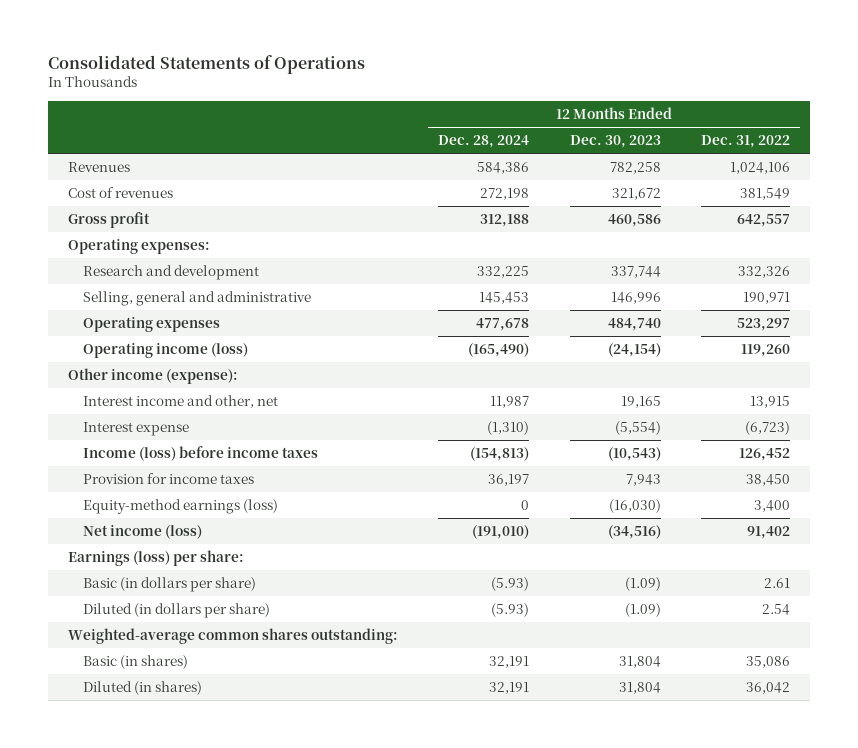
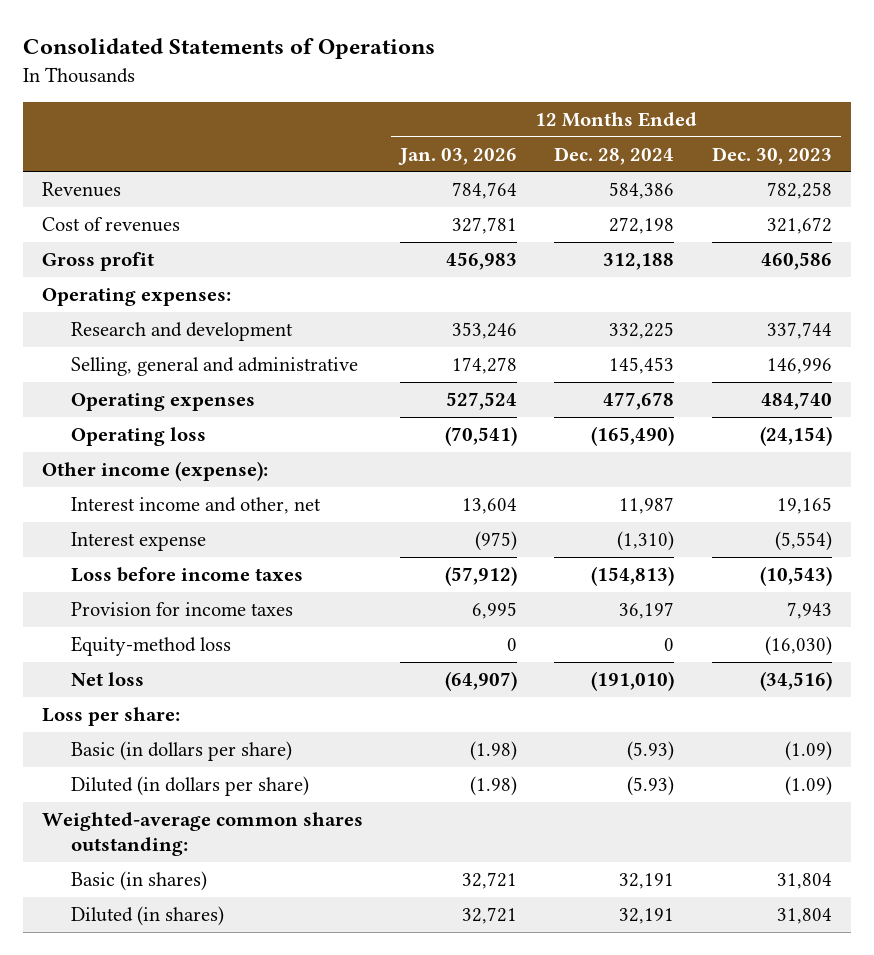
[701,135,791,149] Dec. 31, 2022 -> none
none -> [398,147,518,165] Jan. 03, 2026
[83,343,249,359] Operating income (loss) -> [70,426,206,446] Operating loss
[83,446,319,462] Income (loss) before income taxes -> [70,566,303,582] Loss before income taxes
[83,499,279,515] Equity-method earnings (loss) -> [70,635,231,656] Equity-method loss
[83,525,203,540] Net income (loss) -> [70,671,144,686] Net loss
[67,550,244,567] Earnings (loss) per share: -> [41,706,180,726] Loss per share:

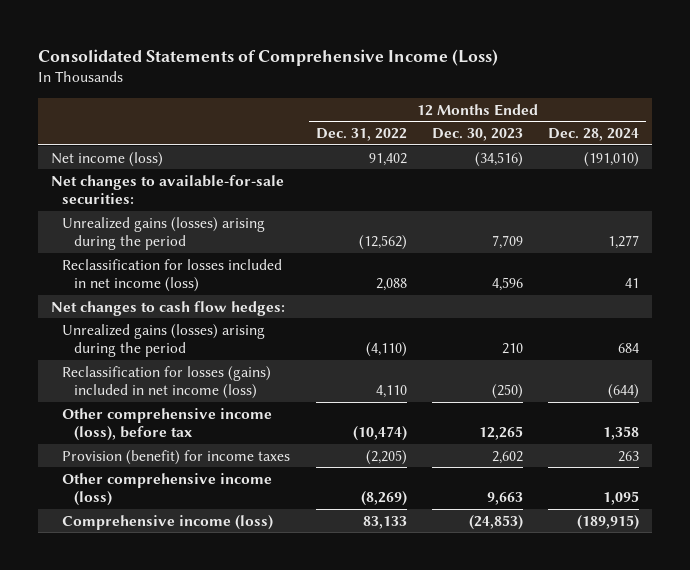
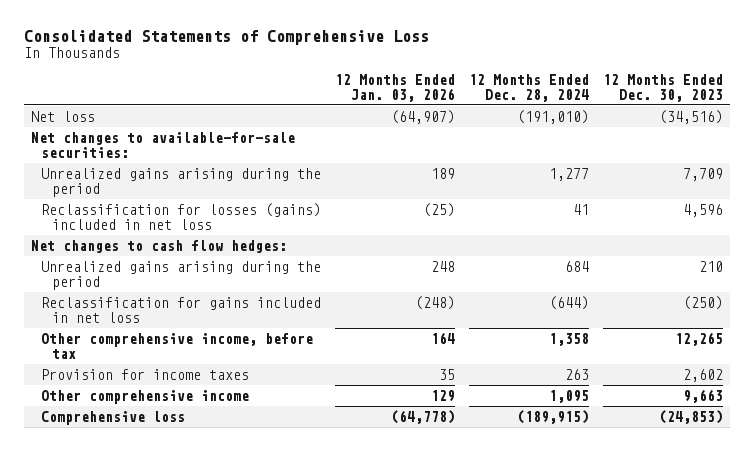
[37,48,498,66] Consolidated Statements of Comprehensive Income (Loss) -> [23,29,429,45] Consolidated Statements of Comprehensive Loss
[315,127,407,141] Dec. 31, 2022 -> none
none -> [335,73,456,102] 12 Months Ended Jan. 03, 2026
[50,151,163,167] Net income (loss) -> [30,110,95,122] Net loss
[62,216,266,251] Unrealized gains (losses) arising during the period -> [41,167,322,197] Unrealized gains arising during the period
[62,258,283,293] Reclassification for losses included in net income (loss) -> [41,202,322,230] Reclassification for losses (gains) included in net loss
[62,323,266,358] Unrealized gains (losses) arising during the period -> [41,260,322,290] Unrealized gains arising during the period
[62,365,272,400] Reclassification for losses (gains) included in net income (loss) -> [41,296,322,323] Reclassification for gains included in net loss
[62,407,273,442] Other comprehensive income (loss), before tax -> [41,332,314,359] Other comprehensive income, before tax
[62,449,291,465] Provision (benefit) for income taxes -> [41,368,250,380] Provision for income taxes
[62,472,273,507] Other comprehensive income (loss) -> [41,389,250,404] Other comprehensive income
[62,514,274,530] Comprehensive income (loss) -> [41,410,186,425] Comprehensive loss

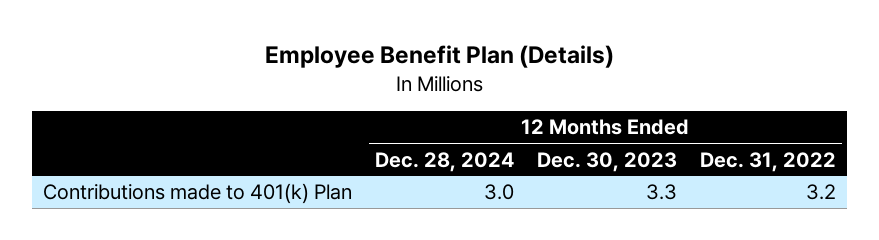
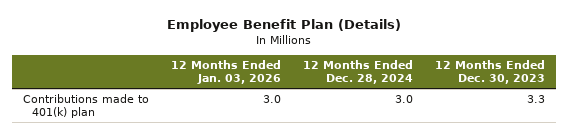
[699,151,836,172] Dec. 31, 2022 -> none
none -> [171,59,282,85] 12 Months Ended Jan. 03, 2026
[43,183,353,205] Contributions made to 401(k) Plan -> [23,93,150,119] Contributions made to 401(k) plan

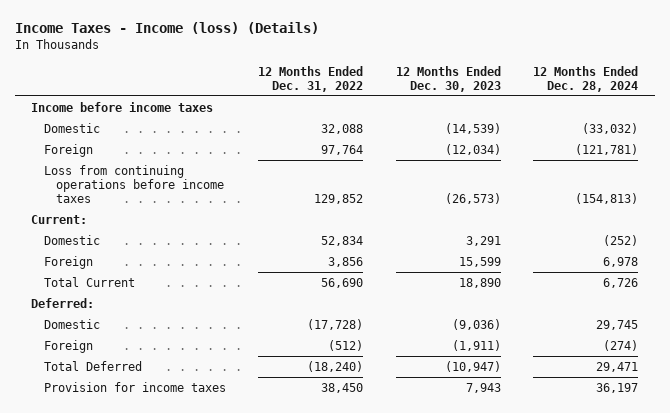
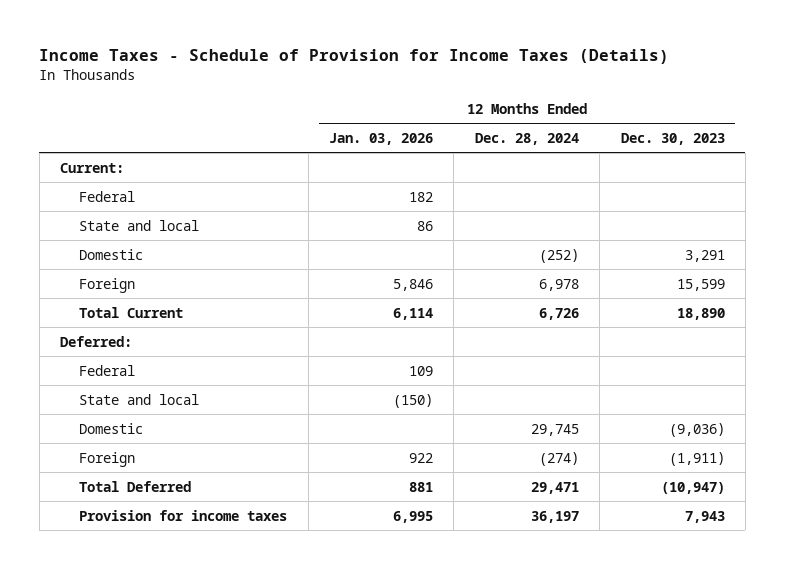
[14,22,319,35] Income Taxes - Income (loss) (Details) -> [39,49,670,65] Income Taxes - Schedule of Provision for Income Taxes (Details)
[258,65,364,92] 12 Months Ended Dec. 31, 2022 -> none
none -> [329,132,434,145] Jan. 03, 2026
[31,101,214,112] Income before income taxes -> none
[43,122,100,133] Domestic -> none
[43,143,93,157] Foreign -> none
[43,164,225,203] Loss from continuing operations before income taxes -> none
none -> [79,190,136,202] Federal
none -> [79,219,200,231] State and local
none -> [79,364,136,376] Federal
none -> [79,393,200,405] State and local

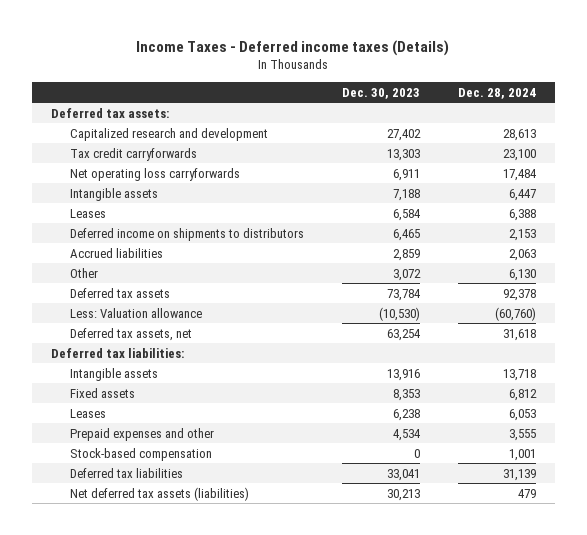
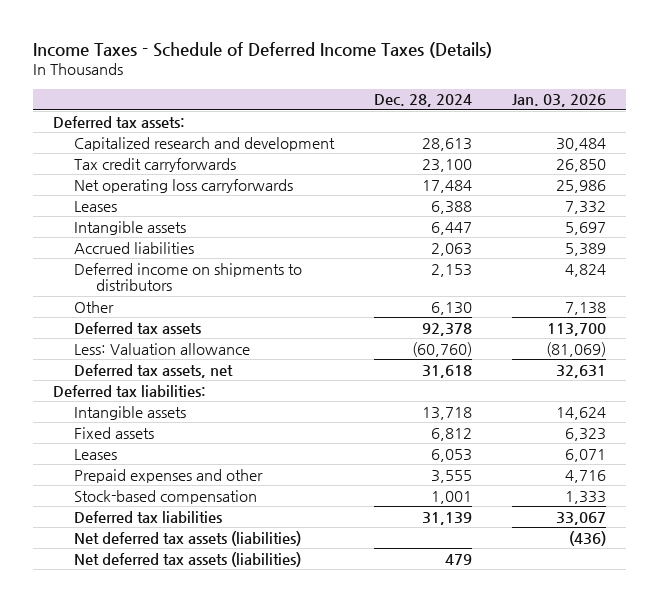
[136,39,450,56] Income Taxes - Deferred income taxes (Details) -> [32,41,492,58] Income Taxes - Schedule of Deferred Income Taxes (Details)
[341,87,420,99] Dec. 30, 2023 -> none
none -> [511,94,606,108] Jan. 03, 2026
[70,187,159,201] Intangible assets -> [74,220,187,235] Intangible assets
[70,227,305,241] Deferred income on shipments to distributors -> [74,262,303,292] Deferred income on shipments to distributors
none -> [74,530,302,546] Net deferred tax assets (liabilities)

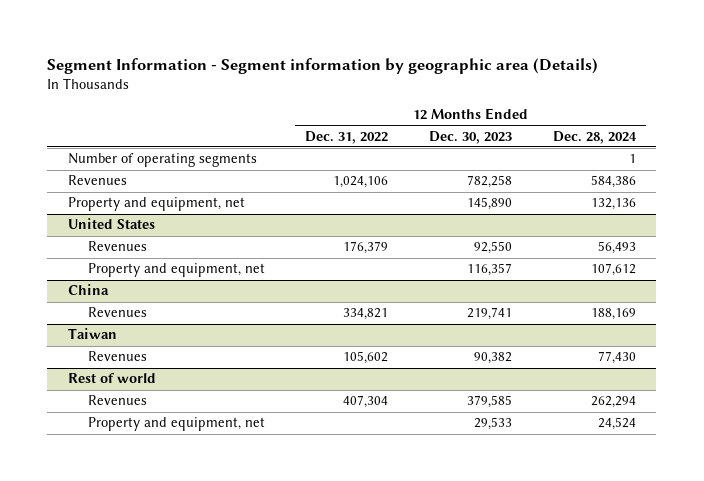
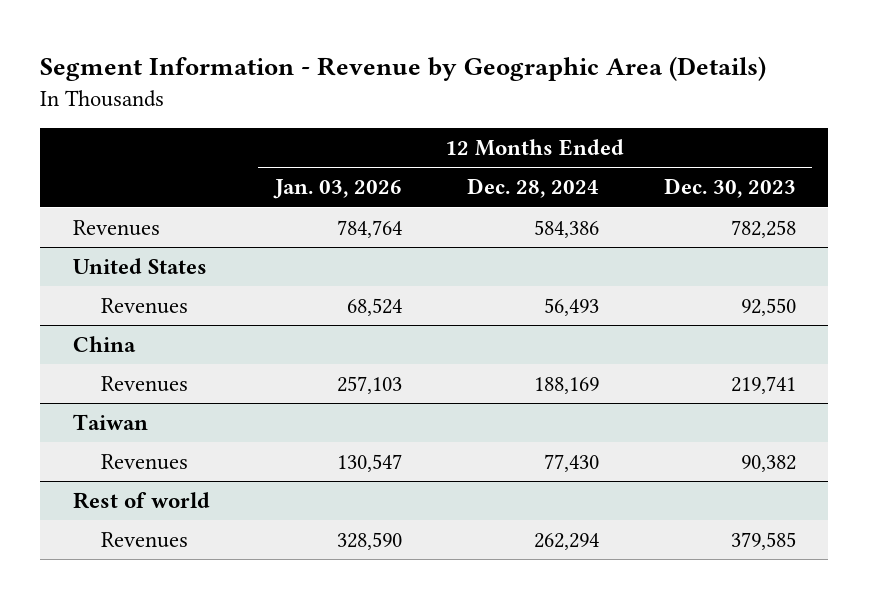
[47,57,599,74] Segment Information - Segment information by geographic area (Details) -> [40,56,767,82] Segment Information - Revenue by Geographic Area (Details)
[305,130,389,144] Dec. 31, 2022 -> none
none -> [272,179,402,200] Jan. 03, 2026
[67,153,257,168] Number of operating segments -> none
[67,197,245,212] Property and equipment, net -> none
[87,263,265,278] Property and equipment, net -> none
[87,417,265,432] Property and equipment, net -> none

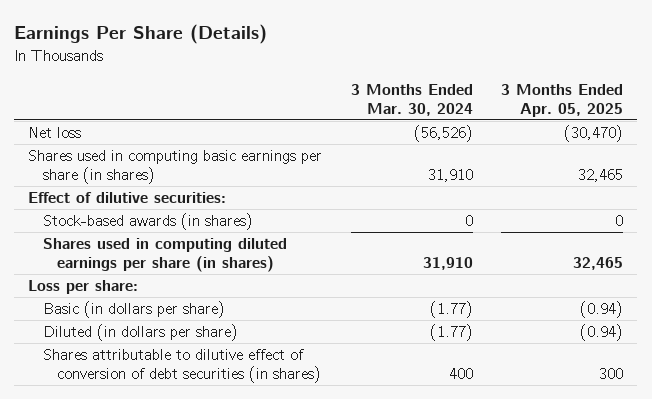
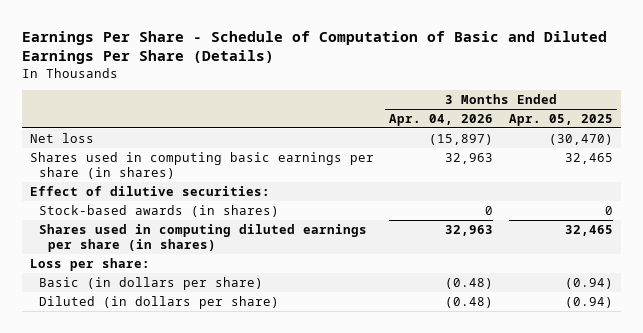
[14,24,268,45] Earnings Per Share (Details) -> [22,30,608,64] Earnings Per Share - Schedule of Computation of Basic and Diluted Earnings Per Share (Details)
[350,83,473,116] 3 Months Ended Mar. 30, 2024 -> none
none -> [389,113,494,126] Apr. 04, 2026
[42,349,322,384] Shares attributable to dilutive effect of conversion of debt securities (in shares) -> none

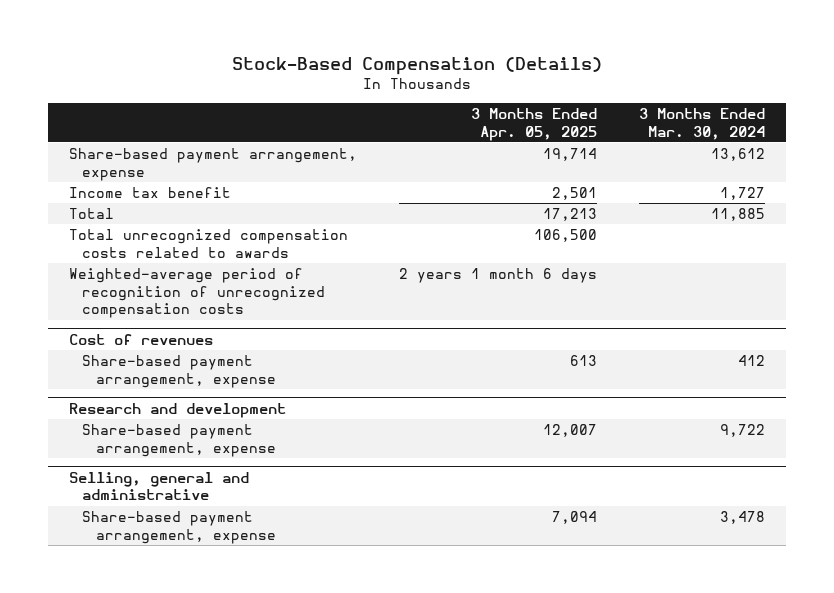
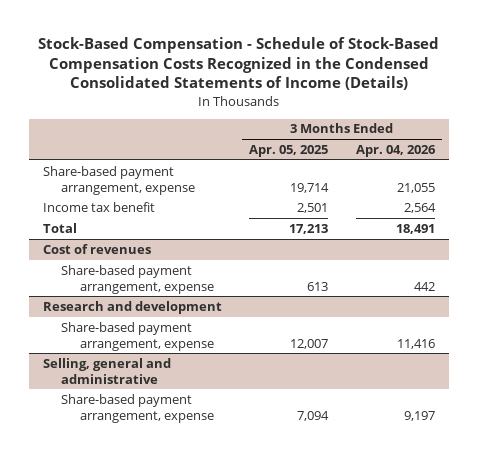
[231,56,602,75] Stock-Based Compensation (Details) -> [37,36,439,91] Stock-Based Compensation - Schedule of Stock-Based Compensation Costs Recognized in the Condensed Consolidated Statements of Income (Details)
[638,108,765,140] 3 Months Ended Mar. 30, 2024 -> none
none -> [355,145,436,158] Apr. 04, 2026
[68,229,348,258] Total unrecognized compensation costs related to awards -> none
[68,268,326,319] Weighted-average period of recognition of unrecognized compensation costs -> none

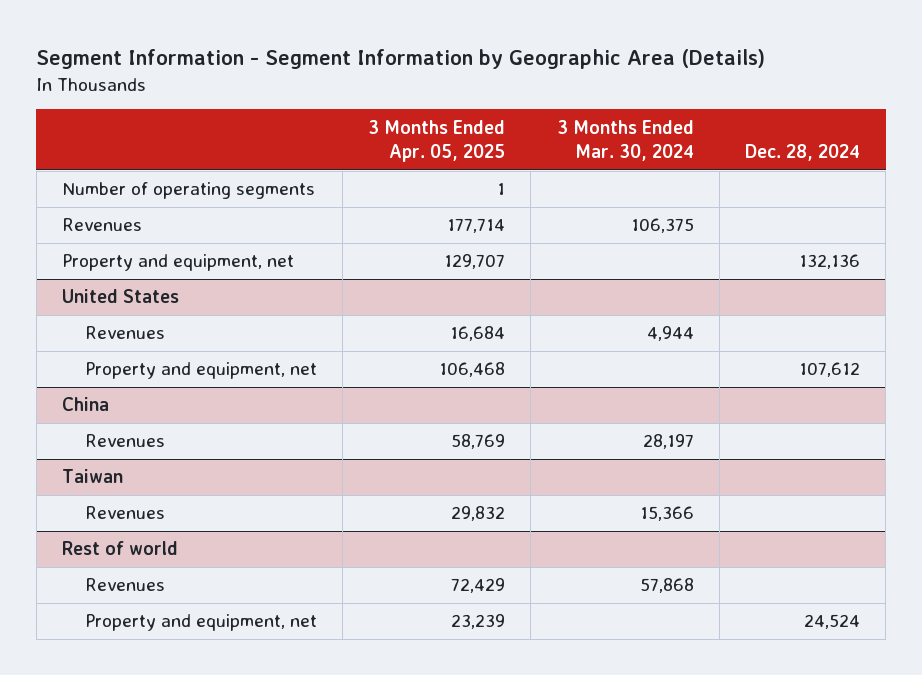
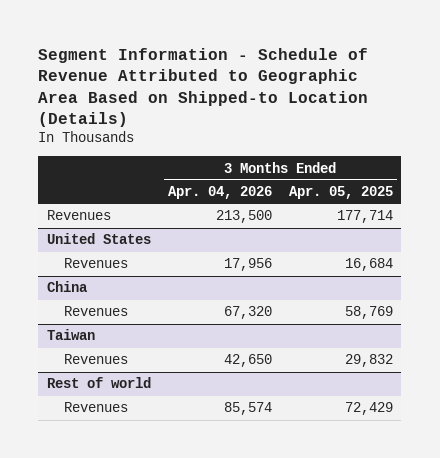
[36,49,766,70] Segment Information - Segment Information by Geographic Area (Details) -> [38,47,369,127] Segment Information - Schedule of Revenue Attributed to Geographic Area Based on Shipped-to Location (Details)
[556,119,694,162] 3 Months Ended Mar. 30, 2024 -> none
[744,144,860,162] Dec. 28, 2024 -> none
none -> [167,186,272,200] Apr. 04, 2026
[61,182,315,200] Number of operating segments -> none
[61,254,294,272] Property and equipment, net -> none
[84,362,317,380] Property and equipment, net -> none
[84,614,317,632] Property and equipment, net -> none

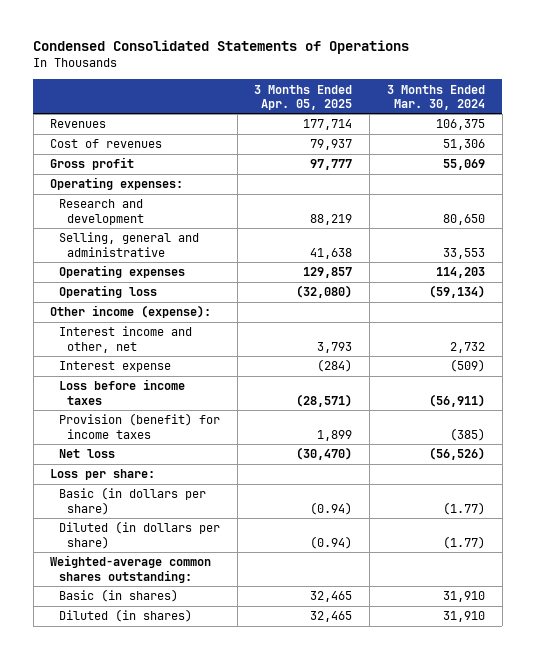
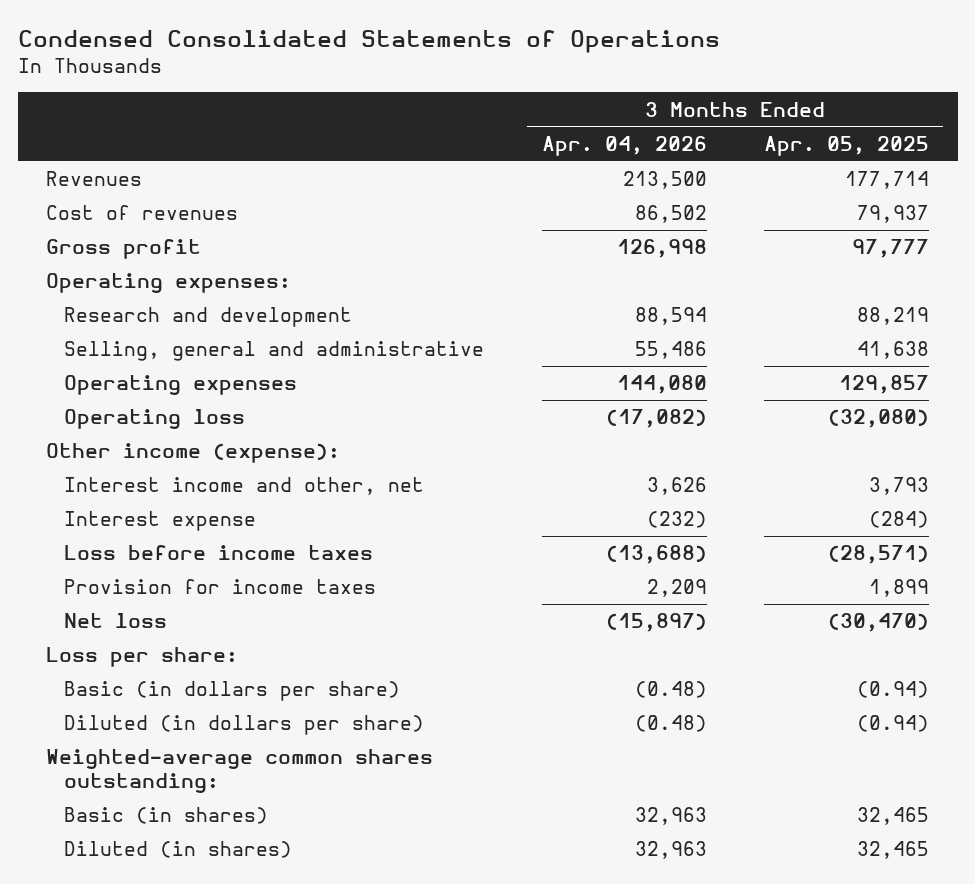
[387,84,486,110] 3 Months Ended Mar. 30, 2024 -> none
none -> [541,135,707,156] Apr. 04, 2026
[58,413,220,439] Provision (benefit) for income taxes -> [64,579,377,595] Provision for income taxes

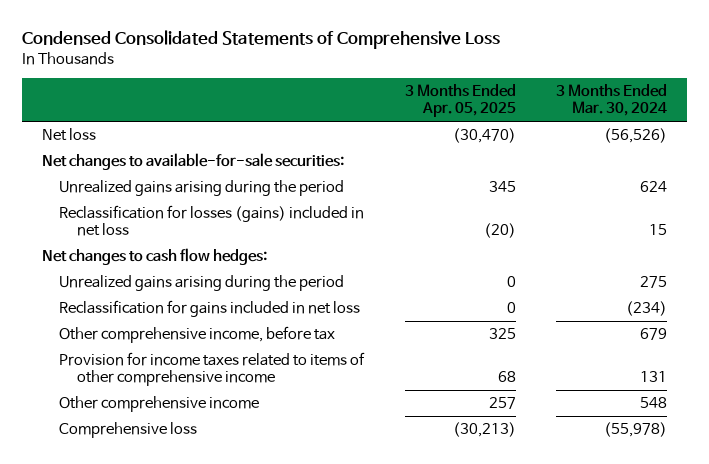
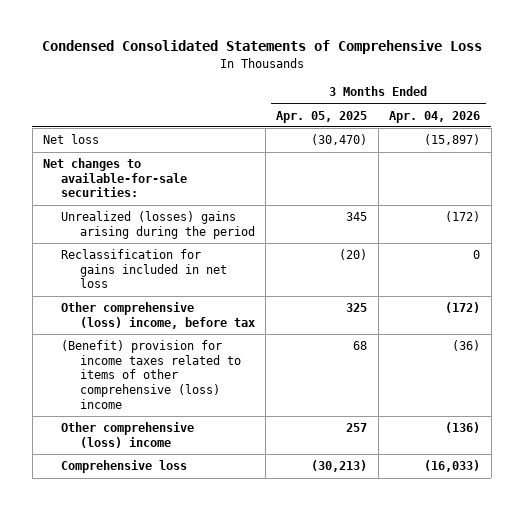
[555,84,667,117] 3 Months Ended Mar. 30, 2024 -> none
none -> [389,110,481,123] Apr. 04, 2026
[42,248,268,266] Net changes to cash flow hedges: -> none
[59,275,345,292] Unrealized gains arising during the period -> none
[59,300,361,318] Reclassification for gains included in net loss -> none
[59,180,345,197] Unrealized gains arising during the period -> [61,211,255,239] Unrealized (losses) gains arising during the period
[59,205,365,236] Reclassification for losses (gains) included in net loss -> [61,249,227,289] Reclassification for gains included in net loss
[59,326,336,344] Other comprehensive income, before tax -> [61,302,255,329] Other comprehensive (loss) income, before tax
[59,352,366,386] Provision for income taxes related to items of other comprehensive income -> [61,340,241,409] (Benefit) provision for income taxes related to items of other comprehensive (loss) income
[59,396,260,413] Other comprehensive income -> [61,422,195,448] Other comprehensive (loss) income

